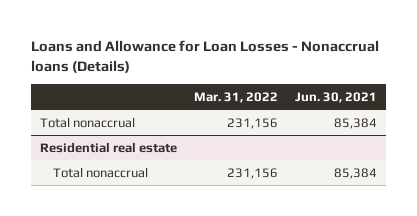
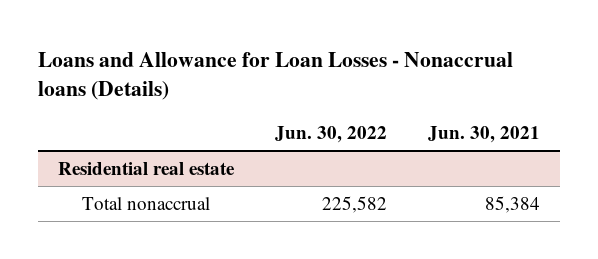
[194,91,279,103] Mar. 31, 2022 -> none
none -> [275,125,388,143] Jun. 30, 2022
[39,116,135,128] Total nonaccrual -> none

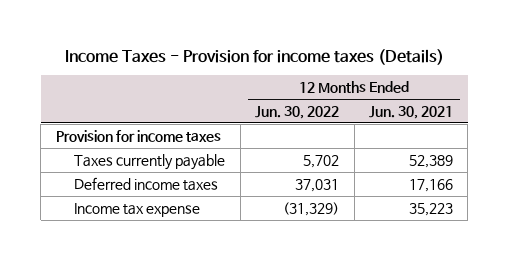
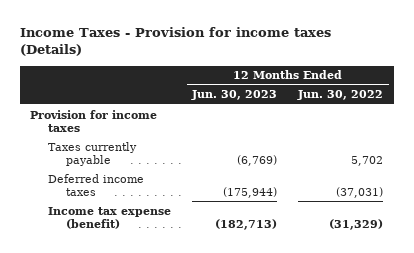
[368,105,453,119] Jun. 30, 2021 -> none
none -> [191,90,278,101] Jun. 30, 2023
[295,178,340,192] 37,031 -> [336,186,384,198] (37,031)
[74,202,201,217] Income tax expense -> [48,206,172,229] Income tax expense (benefit)

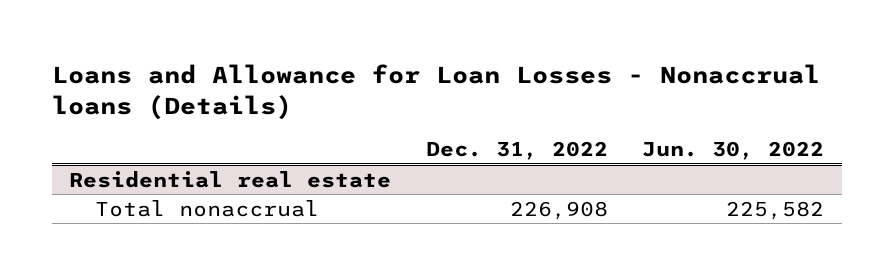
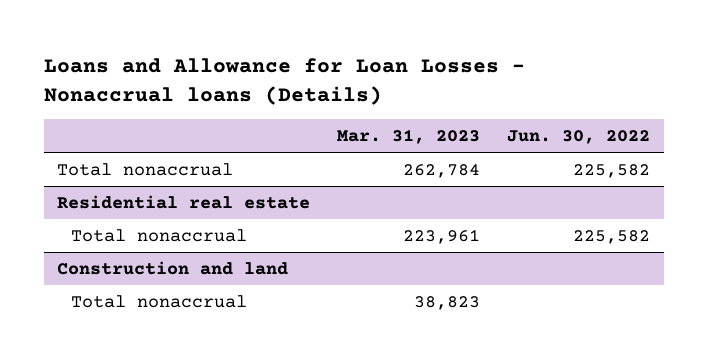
[425,141,608,161] Dec. 31, 2022 -> none
none -> [337,129,481,145] Mar. 31, 2023
none -> [57,162,234,176] Total nonaccrual
none -> [57,260,289,275] Construction and land
none -> [71,294,248,308] Total nonaccrual

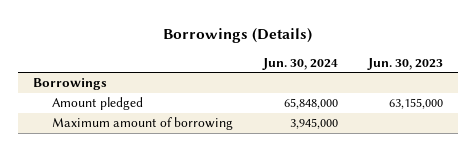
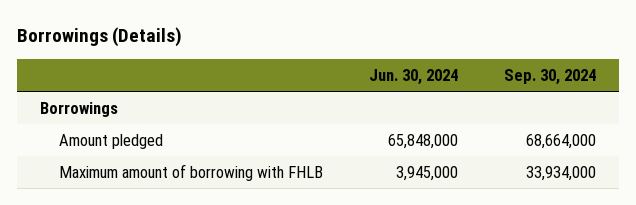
[367,57,444,70] Jun. 30, 2023 -> none
none -> [504,68,597,85] Sep. 30, 2024
[51,117,233,131] Maximum amount of borrowing -> [58,164,323,182] Maximum amount of borrowing with FHLB

